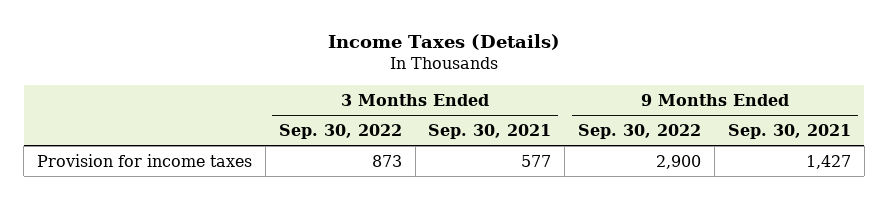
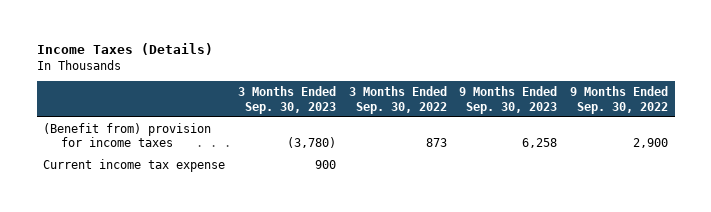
[428,124,552,140] Sep. 30, 2021 -> none
[727,124,851,140] Sep. 30, 2021 -> none
none -> [237,85,336,114] 3 Months Ended Sep. 30, 2023
none -> [459,85,558,114] 9 Months Ended Sep. 30, 2023
[37,153,253,167] Provision for income taxes -> [43,122,212,148] (Benefit from) provision for income taxes
none -> [43,158,226,172] Current income tax expense

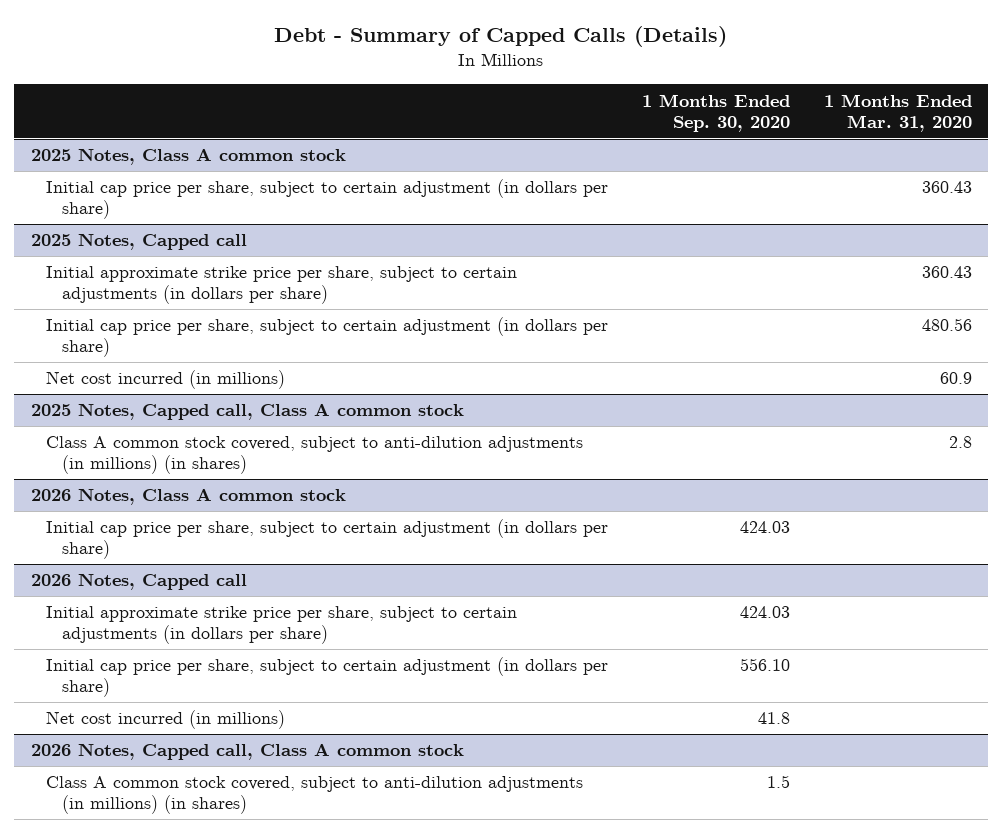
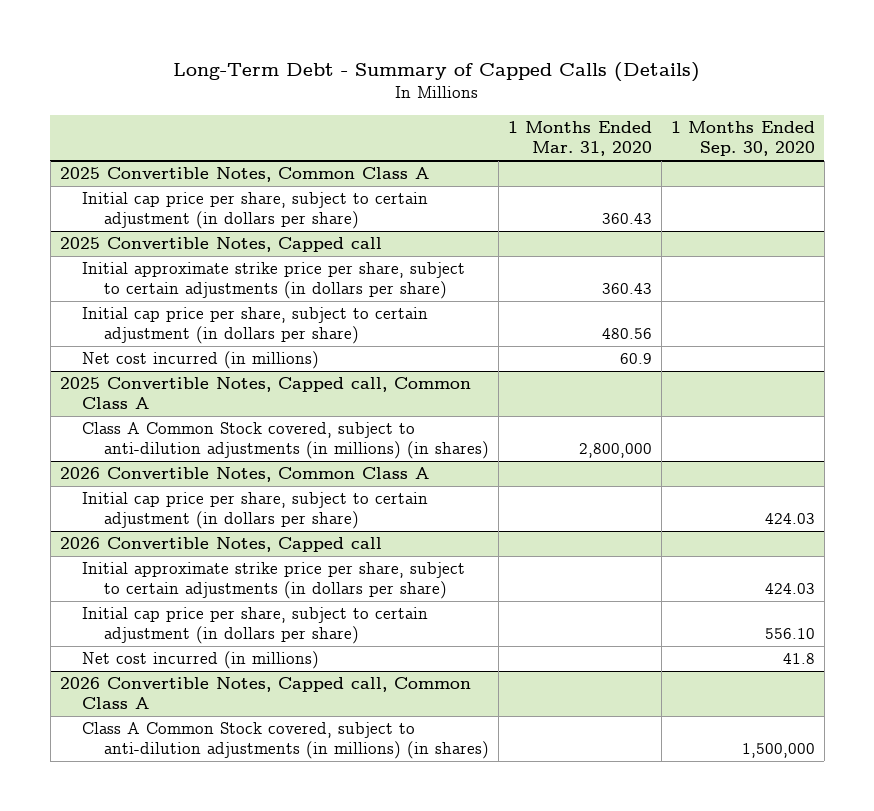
[274,26,728,48] Debt - Summary of Capped Calls (Details) -> [173,61,701,82] Long-Term Debt - Summary of Capped Calls (Details)
[31,148,347,166] 2025 Notes, Class A common stock -> [59,167,429,183] 2025 Convertible Notes, Common Class A
[31,233,248,251] 2025 Notes, Capped call -> [59,237,382,253] 2025 Convertible Notes, Capped call
[31,403,465,421] 2025 Notes, Capped call, Class A common stock -> [59,377,471,410] 2025 Convertible Notes, Capped call, Common Class A
[46,436,584,475] Class A common stock covered, subject to anti-dilution adjustments (in millions) (in shares) -> [81,422,489,460] Class A Common Stock covered, subject to anti-dilution adjustments (in millions) (in shares)
[948,436,972,449] 2.8 -> [578,443,652,459] 2,800,000
[31,488,347,506] 2026 Notes, Class A common stock -> [59,467,429,483] 2026 Convertible Notes, Common Class A
[31,573,248,591] 2026 Notes, Capped call -> [59,537,382,553] 2026 Convertible Notes, Capped call
[31,743,465,761] 2026 Notes, Capped call, Class A common stock -> [59,677,471,710] 2026 Convertible Notes, Capped call, Common Class A
[46,776,584,815] Class A common stock covered, subject to anti-dilution adjustments (in millions) (in shares) -> [81,722,489,760] Class A Common Stock covered, subject to anti-dilution adjustments (in millions) (in shares)
[766,775,790,789] 1.5 -> [741,743,815,759] 1,500,000

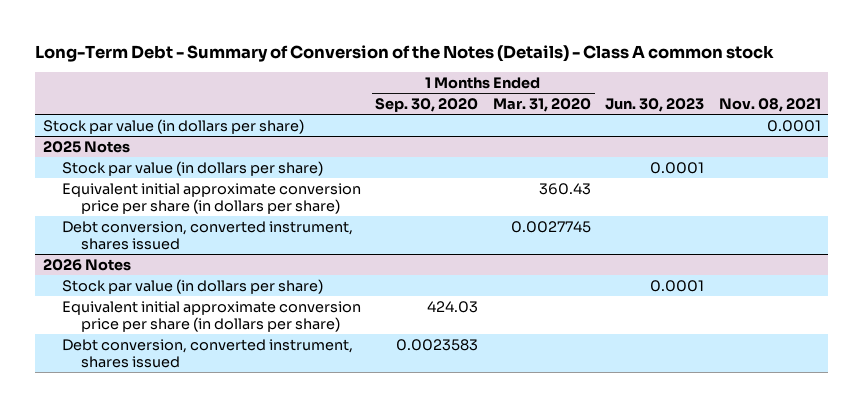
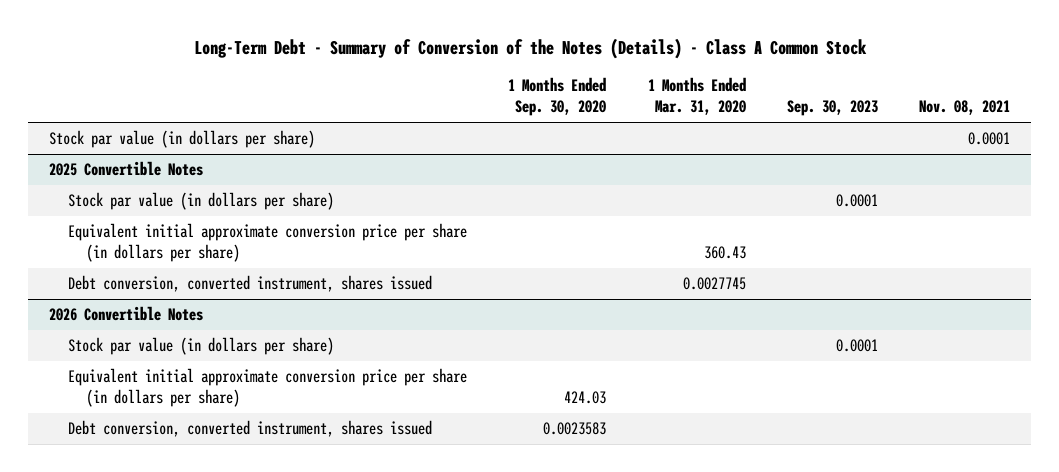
[35,44,775,62] Long-Term Debt - Summary of Conversion of the Notes (Details) - Class A common stock -> [193,37,867,59] Long-Term Debt - Summary of Conversion of the Notes (Details) - Class A Common Stock
[605,97,705,112] Jun. 30, 2023 -> none
none -> [786,100,878,117] Sep. 30, 2023
[42,140,130,153] 2025 Notes -> [49,161,204,177] 2025 Convertible Notes
[42,258,131,271] 2026 Notes -> [49,306,204,322] 2026 Convertible Notes

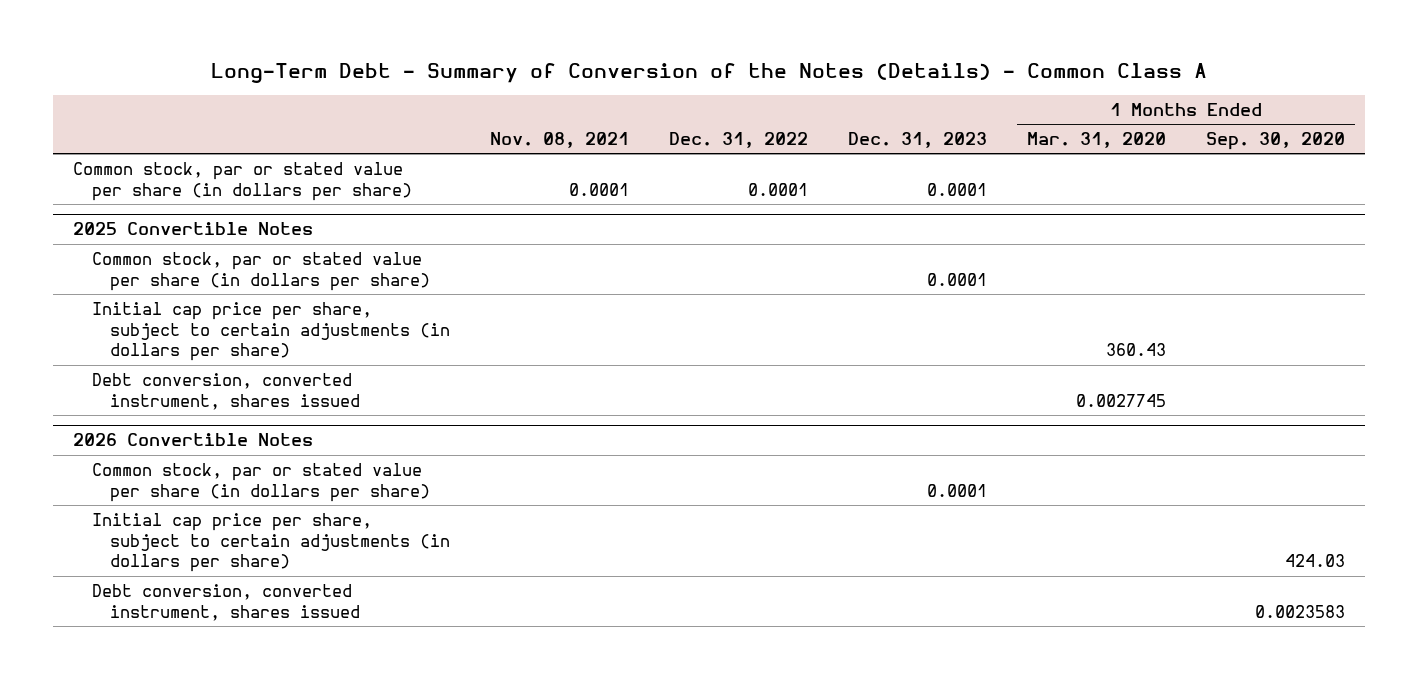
[193,37,867,59] Long-Term Debt - Summary of Conversion of the Notes (Details) - Class A Common Stock -> [210,63,1207,84] Long-Term Debt - Summary of Conversion of the Notes (Details) - Common Class A
[786,100,878,117] Sep. 30, 2023 -> none
none -> [669,132,809,149] Dec. 31, 2022
none -> [847,132,987,149] Dec. 31, 2023
[49,130,316,149] Stock par value (in dollars per share) -> [72,161,412,201] Common stock, par or stated value per share (in dollars per share)
[67,192,334,211] Stock par value (in dollars per share) -> [91,251,431,291] Common stock, par or stated value per share (in dollars per share)
[67,223,467,263] Equivalent initial approximate conversion price per share (in dollars per share) -> [91,301,451,362] Initial cap price per share, subject to certain adjustments (in dollars per share)
[67,337,334,356] Stock par value (in dollars per share) -> [91,462,431,502] Common stock, par or stated value per share (in dollars per share)
[67,368,467,408] Equivalent initial approximate conversion price per share (in dollars per share) -> [91,512,451,573] Initial cap price per share, subject to certain adjustments (in dollars per share)

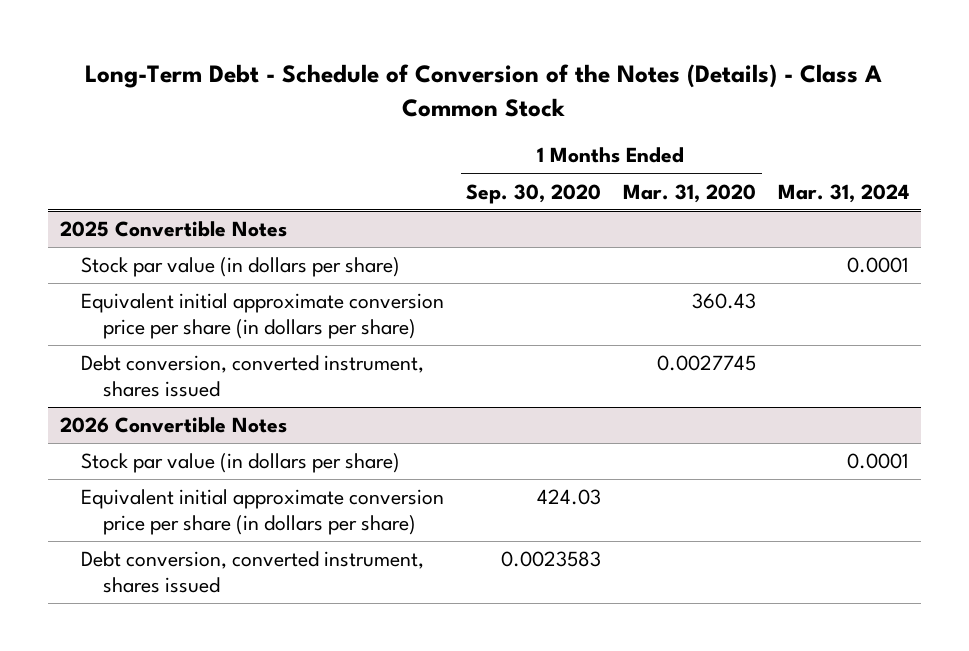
[210,63,1207,84] Long-Term Debt - Summary of Conversion of the Notes (Details) - Common Class A -> [85,63,883,117] Long-Term Debt - Schedule of Conversion of the Notes (Details) - Class A Common Stock
[490,132,630,149] Nov. 08, 2021 -> none
[669,132,809,149] Dec. 31, 2022 -> none
[847,132,987,149] Dec. 31, 2023 -> none
none -> [778,183,910,203] Mar. 31, 2024
[72,161,412,201] Common stock, par or stated value per share (in dollars per share) -> none
[91,251,431,291] Common stock, par or stated value per share (in dollars per share) -> [81,257,401,278] Stock par value (in dollars per share)
[91,301,451,362] Initial cap price per share, subject to certain adjustments (in dollars per share) -> [81,293,445,340] Equivalent initial approximate conversion price per share (in dollars per share)
[91,462,431,502] Common stock, par or stated value per share (in dollars per share) -> [81,453,401,474] Stock par value (in dollars per share)
[91,512,451,573] Initial cap price per share, subject to certain adjustments (in dollars per share) -> [81,489,445,536] Equivalent initial approximate conversion price per share (in dollars per share)

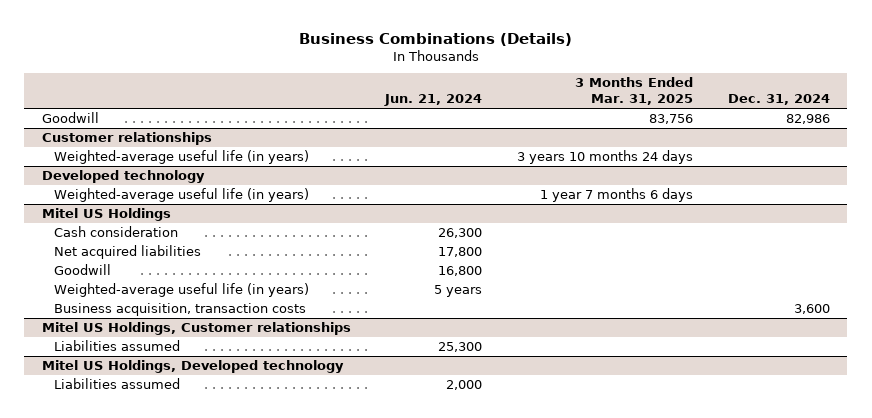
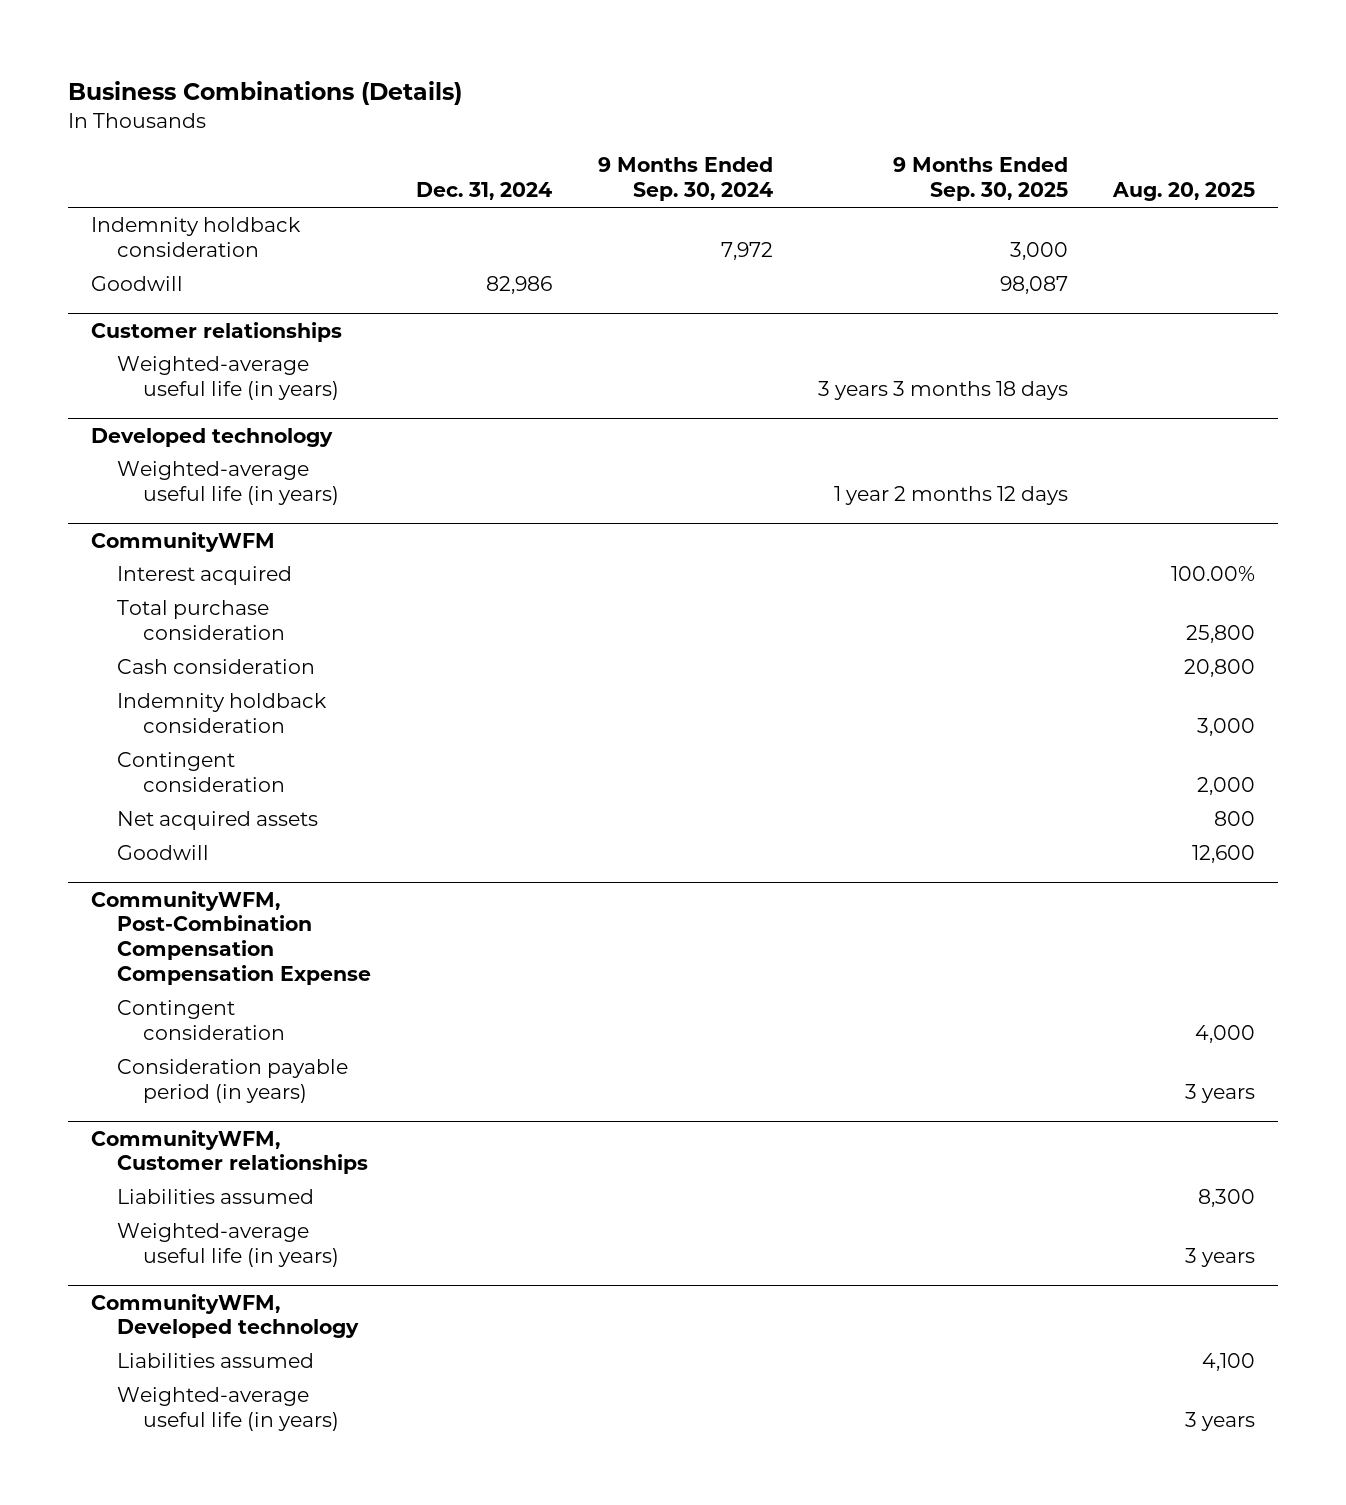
[384,93,483,106] Jun. 21, 2024 -> none
[575,77,694,105] 3 Months Ended Mar. 31, 2025 -> none
none -> [597,157,773,202] 9 Months Ended Sep. 30, 2024
none -> [893,157,1069,202] 9 Months Ended Sep. 30, 2025
none -> [1112,182,1256,202] Aug. 20, 2025
none -> [90,217,301,258] Indemnity holdback consideration
[41,208,171,222] Mitel US Holdings -> none
[54,226,179,238] Cash consideration -> none
[54,245,202,260] Net acquired liabilities -> none
[54,264,112,276] Goodwill -> none
[54,283,310,298] Weighted-average useful life (in years) -> none
[54,303,307,317] Business acquisition, transaction costs -> none
[41,322,351,336] Mitel US Holdings, Customer relationships -> none
[54,340,181,352] Liabilities assumed -> none
[41,360,344,374] Mitel US Holdings, Developed technology -> none
[54,378,181,390] Liabilities assumed -> none
none -> [90,531,275,552] CommunityWFM
none -> [116,566,292,586] Interest acquired
none -> [116,600,285,641] Total purchase consideration
none -> [116,659,315,675] Cash consideration
none -> [116,693,327,734] Indemnity holdback consideration
none -> [116,752,285,793] Contingent consideration
none -> [116,811,318,831] Net acquired assets
none -> [116,845,209,861] Goodwill
none -> [90,890,371,986] CommunityWFM, Post-Combination Compensation Compensation Expense
none -> [116,1000,285,1041] Contingent consideration
none -> [116,1059,348,1104] Consideration payable period (in years)
none -> [90,1129,368,1175] CommunityWFM, Customer relationships
none -> [116,1189,314,1205] Liabilities assumed
none -> [116,1223,339,1268] Weighted-average useful life (in years)
none -> [90,1293,359,1339] CommunityWFM, Developed technology
none -> [116,1353,314,1369] Liabilities assumed
none -> [116,1387,339,1432] Weighted-average useful life (in years)

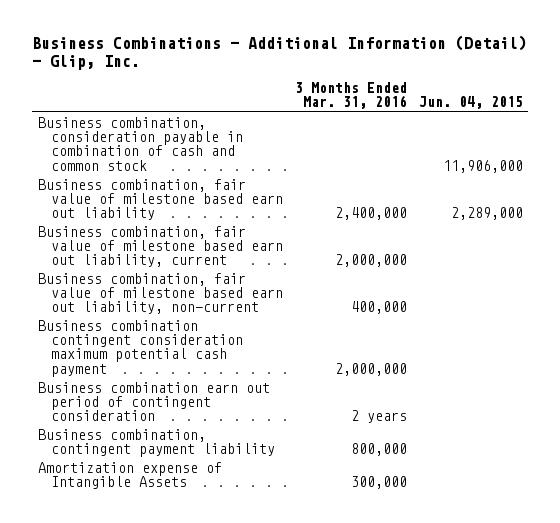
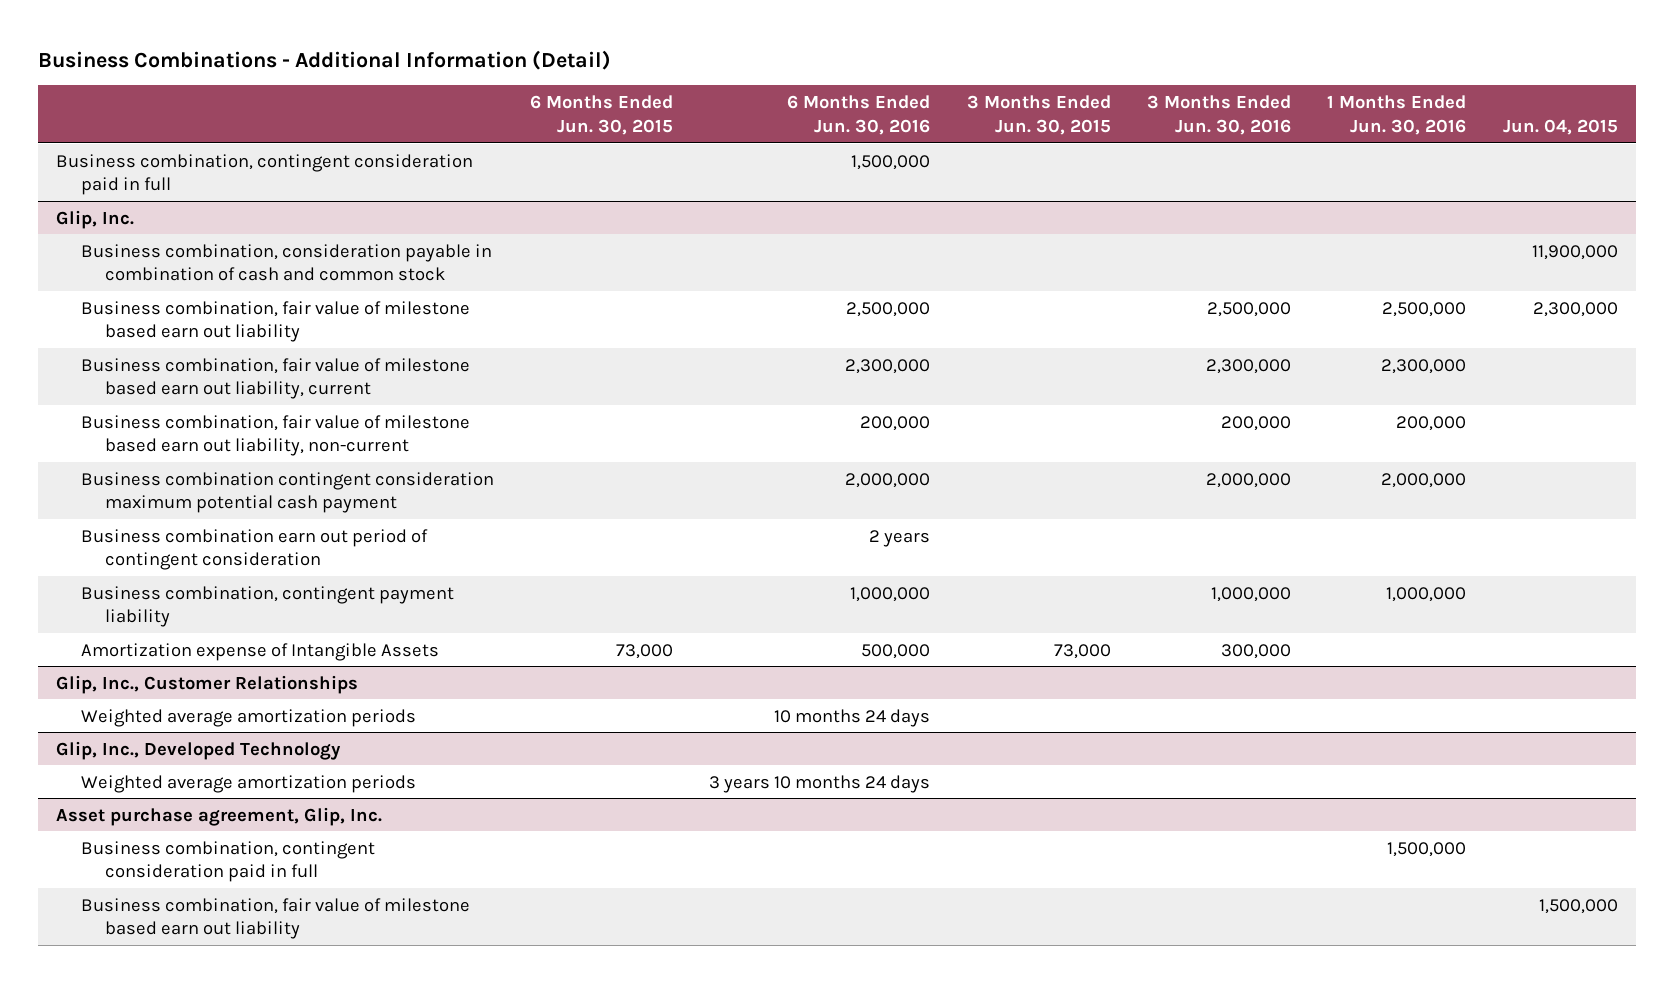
[31,35,527,71] Business Combinations - Additional Information (Detail) - Glip, Inc. -> [37,49,611,70] Business Combinations - Additional Information (Detail)
[294,82,407,110] 3 Months Ended Mar. 31, 2016 -> none
none -> [530,94,674,135] 6 Months Ended Jun. 30, 2015
none -> [787,94,931,135] 6 Months Ended Jun. 30, 2016
none -> [966,94,1111,135] 3 Months Ended Jun. 30, 2015
none -> [1147,94,1292,135] 3 Months Ended Jun. 30, 2016
none -> [1327,94,1467,135] 1 Months Ended Jun. 30, 2016
[37,116,243,171] Business combination, consideration payable in combination of cash and common stock -> none
[37,178,283,221] Business combination, fair value of milestone based earn out liability -> none
[37,225,283,268] Business combination, fair value of milestone based earn out liability, current -> none
[37,272,283,315] Business combination, fair value of milestone based earn out liability, non-current -> none
[37,319,243,377] Business combination contingent consideration maximum potential cash payment -> none
[37,381,270,422] Business combination earn out period of contingent consideration -> none
[37,428,275,457] Business combination, contingent payment liability -> none
[37,461,222,489] Amortization expense of Intangible Assets -> none
none -> [56,153,474,196] Business combination, contingent consideration paid in full
none -> [56,209,135,229] Glip, Inc.
none -> [80,243,492,282] Business combination, consideration payable in combination of cash and common stock
none -> [80,300,470,343] Business combination, fair value of milestone based earn out liability
none -> [80,357,470,400] Business combination, fair value of milestone based earn out liability, current
none -> [80,414,470,457] Business combination, fair value of milestone based earn out liability, non-current
none -> [80,471,494,514] Business combination contingent consideration maximum potential cash payment
none -> [80,528,428,571] Business combination earn out period of contingent consideration
none -> [80,585,454,628] Business combination, contingent payment liability
none -> [80,642,439,661] Amortization expense of Intangible Assets
none -> [56,674,359,694] Glip, Inc., Customer Relationships
none -> [80,708,416,727] Weighted average amortization periods
none -> [56,740,342,760] Glip, Inc., Developed Technology
none -> [80,774,416,793] Weighted average amortization periods
none -> [56,806,383,826] Asset purchase agreement, Glip, Inc.
none -> [80,840,375,883] Business combination, contingent consideration paid in full
none -> [80,897,470,940] Business combination, fair value of milestone based earn out liability

